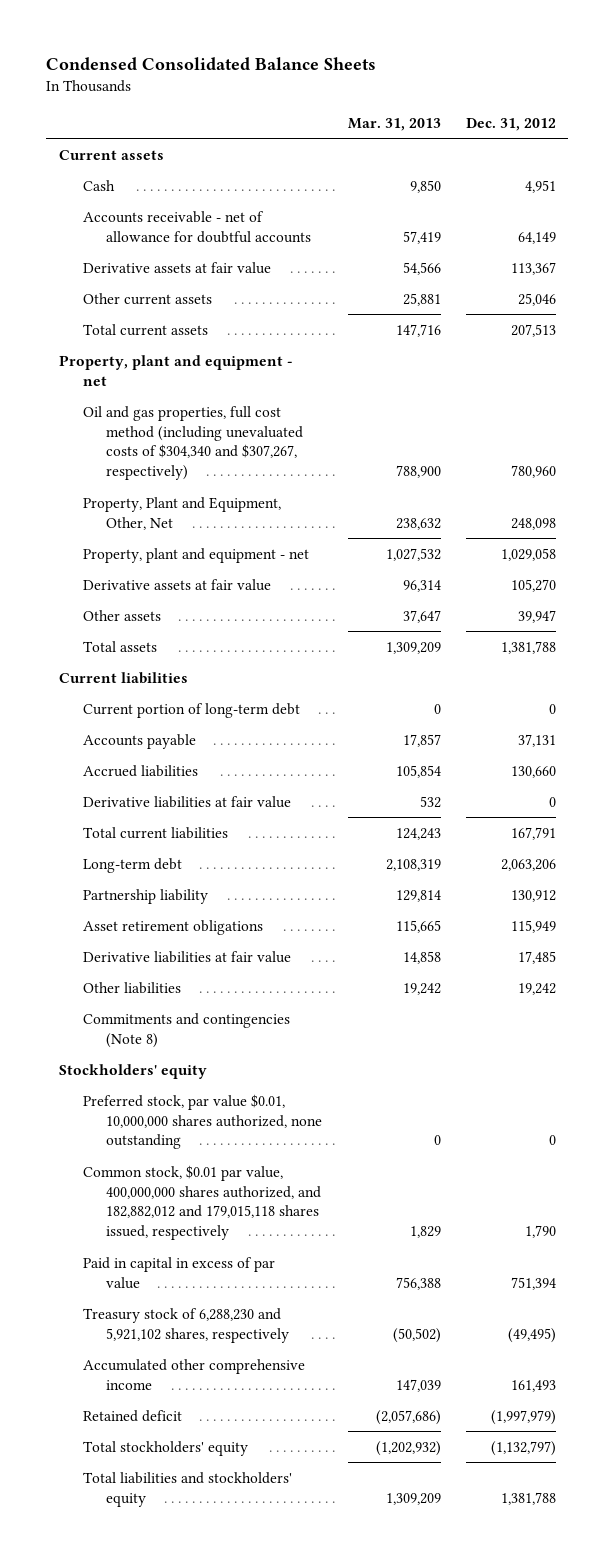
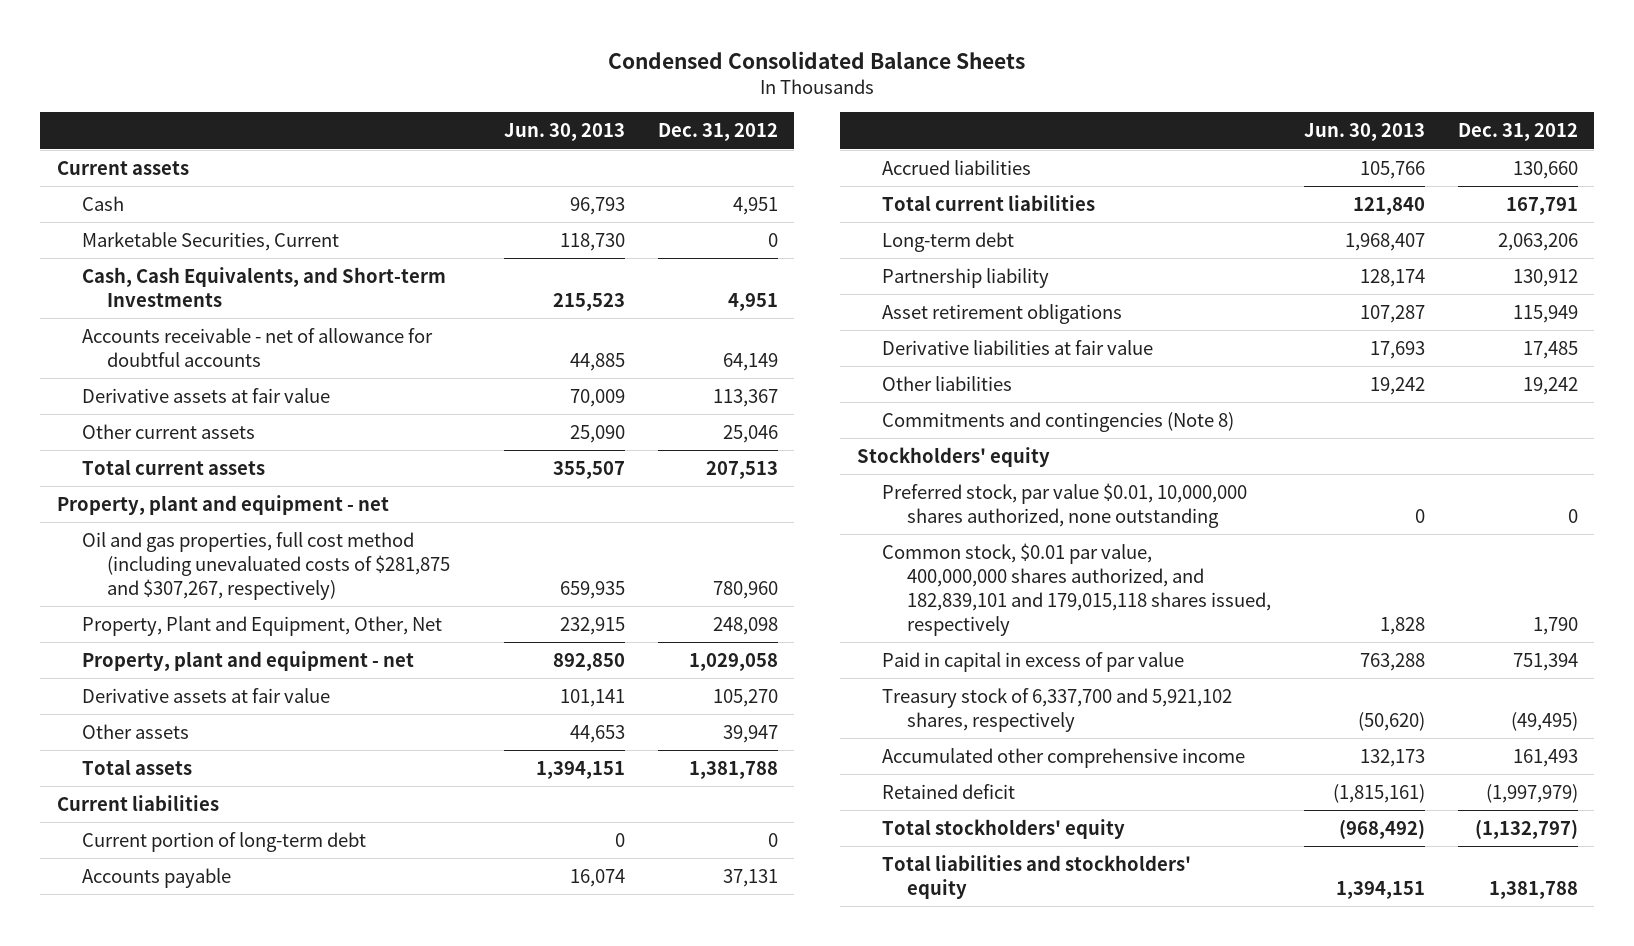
[347,117,441,131] Mar. 31, 2013 -> none
none -> [503,123,625,142] Jun. 30, 2013
none -> [81,231,339,251] Marketable Securities, Current
none -> [81,266,446,307] Cash, Cash Equivalents, and Short-term Investments
[82,405,304,481] Oil and gas properties, full cost method (including unevaluated costs of $304,340 and $307,267, respectively) -> [81,531,451,600] Oil and gas properties, full cost method (including unevaluated costs of $281,875 and $307,267, respectively)
[82,795,291,808] Derivative liabilities at fair value -> none
[82,1164,322,1241] Common stock, $0.01 par value, 400,000,000 shares authorized, and 182,882,012 and 179,015,118 shares issued, respectively -> [881,542,1272,636] Common stock, $0.01 par value, 400,000,000 shares authorized, and 182,839,101 and 179,015,118 shares issued, respectively
[82,1307,290,1343] Treasury stock of 6,288,230 and 5,921,102 shares, respectively -> [881,687,1232,732] Treasury stock of 6,337,700 and 5,921,102 shares, respectively

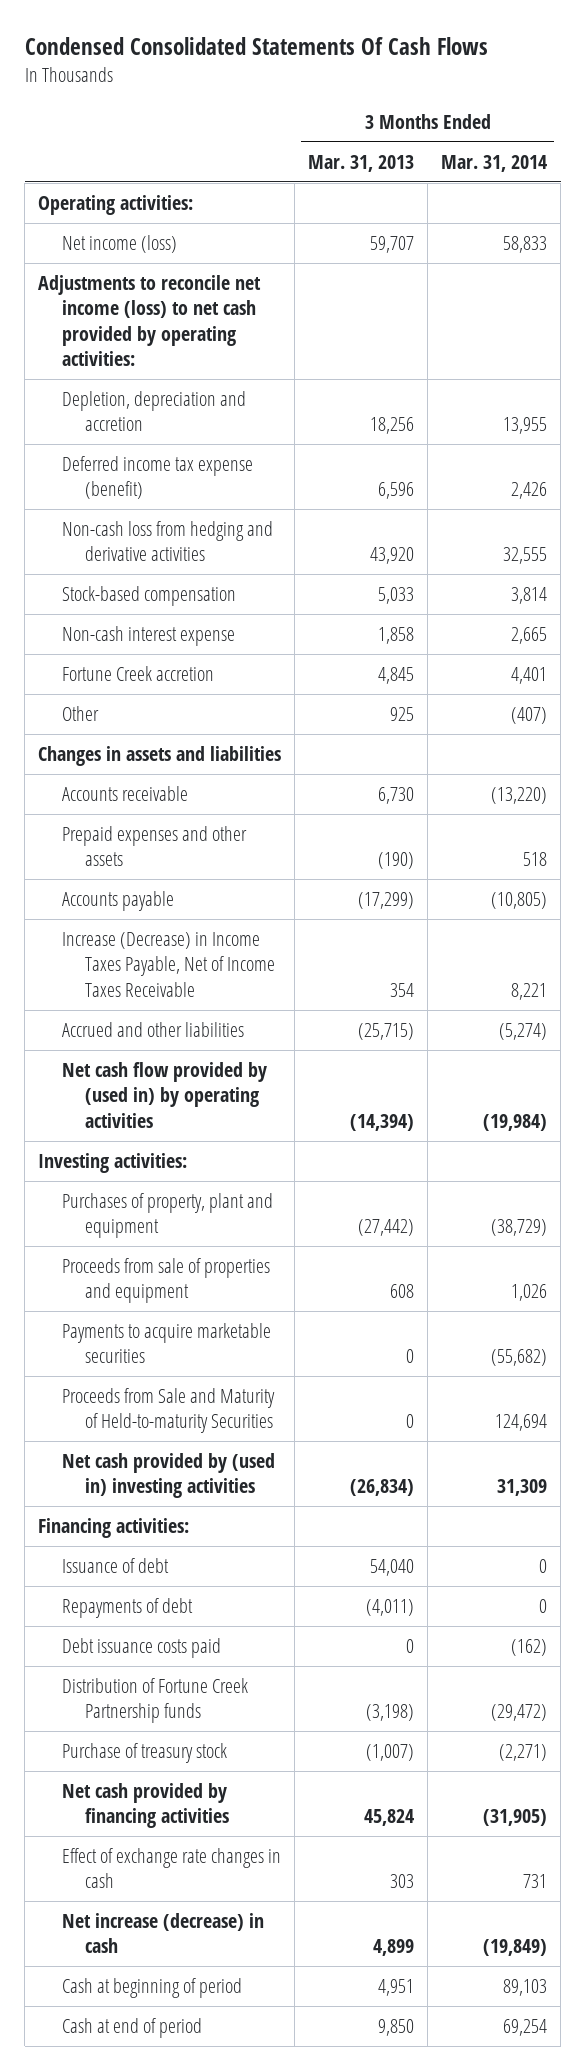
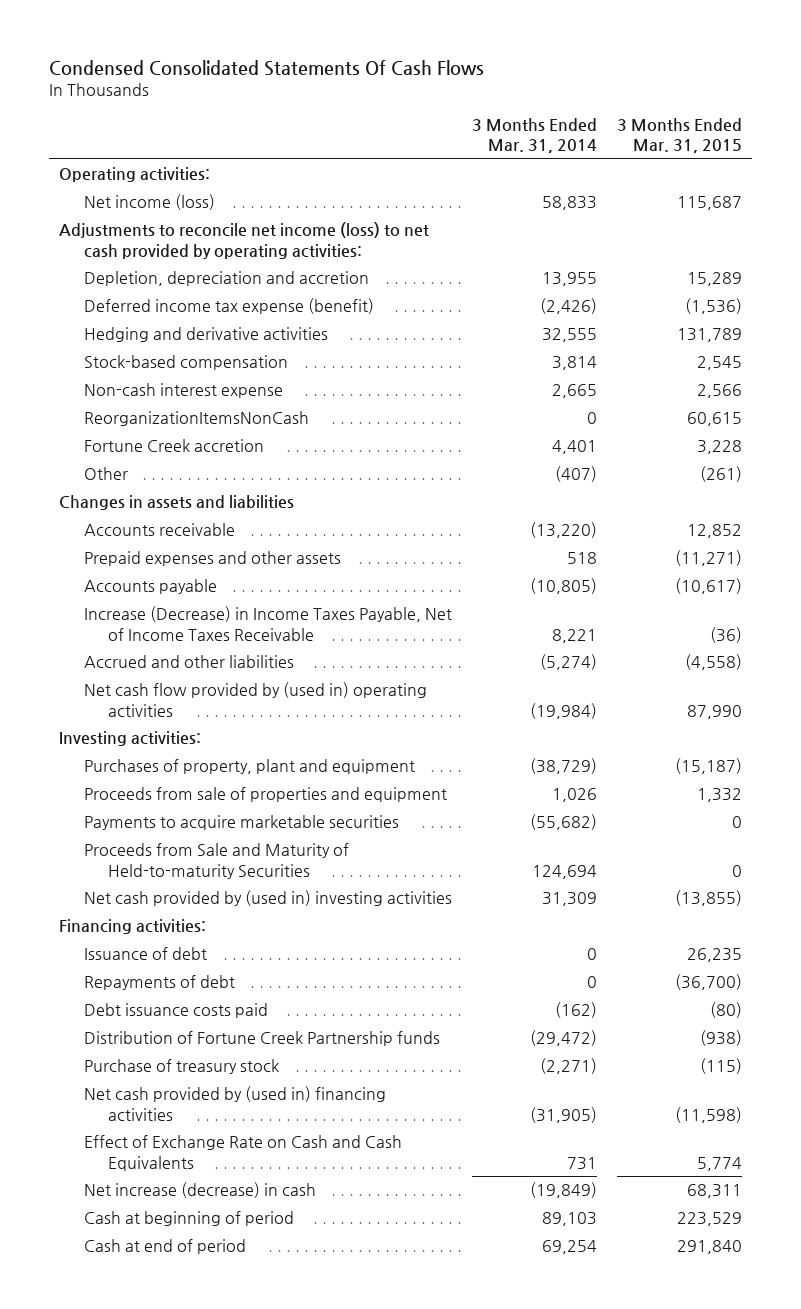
[308,154,415,172] Mar. 31, 2013 -> none
none -> [616,117,742,154] 3 Months Ended Mar. 31, 2015
[511,482,548,500] 2,426 -> [539,298,597,315] (2,426)
[61,521,273,562] Non-cash loss from hedging and derivative activities -> [83,327,328,343] Hedging and derivative activities
none -> [83,411,309,427] ReorganizationItemsNonCash
[61,1062,267,1128] Net cash flow provided by (used in) by operating activities -> [83,682,427,717] Net cash flow provided by (used in) operating activities
[61,1783,230,1829] Net cash provided by financing activities -> [83,1086,386,1121] Net cash provided by (used in) financing activities
[61,1848,281,1889] Effect of exchange rate changes in cash -> [83,1135,402,1171] Effect of Exchange Rate on Cash and Cash Equivalents

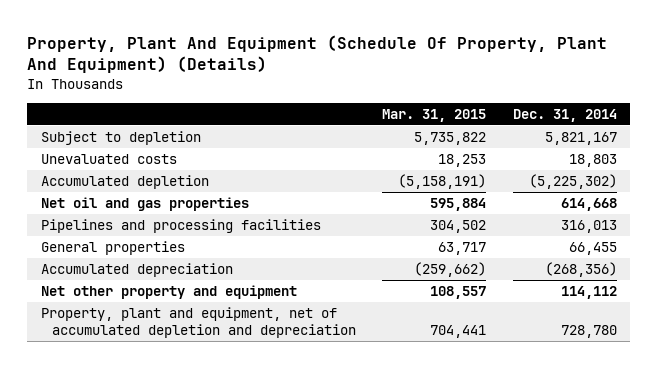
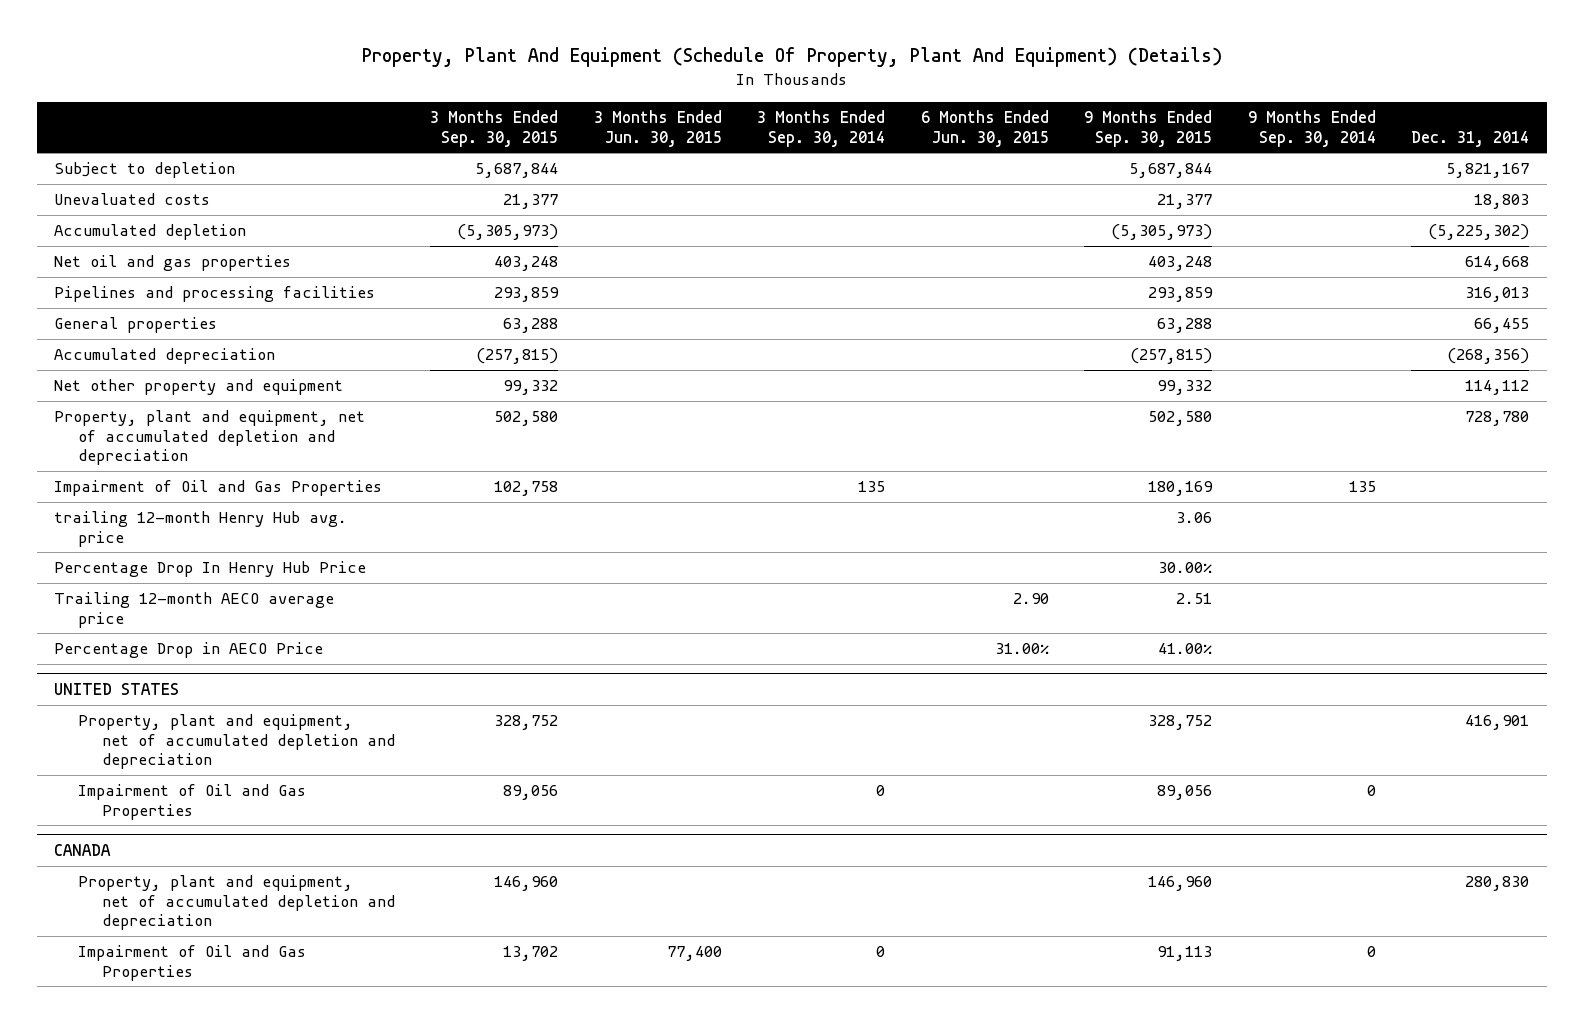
[382,108,487,122] Mar. 31, 2015 -> none
none -> [430,109,559,147] 3 Months Ended Sep. 30, 2015
none -> [593,109,722,147] 3 Months Ended Jun. 30, 2015
none -> [757,109,886,147] 3 Months Ended Sep. 30, 2014
none -> [920,109,1049,147] 6 Months Ended Jun. 30, 2015
none -> [1084,109,1213,147] 9 Months Ended Sep. 30, 2015
none -> [1247,109,1376,147] 9 Months Ended Sep. 30, 2014
none -> [54,480,383,497] Impairment of Oil and Gas Properties
none -> [54,511,348,547] trailing 12-month Henry Hub avg. price
none -> [54,561,367,578] Percentage Drop In Henry Hub Price
none -> [54,592,335,628] Trailing 12-month AECO average price
none -> [54,642,324,659] Percentage Drop in AECO Price
none -> [54,683,180,696] UNITED STATES
none -> [78,714,395,770] Property, plant and equipment, net of accumulated depletion and depreciation
none -> [78,784,307,820] Impairment of Oil and Gas Properties
none -> [54,844,112,857] CANADA
none -> [78,875,395,931] Property, plant and equipment, net of accumulated depletion and depreciation
none -> [78,945,307,981] Impairment of Oil and Gas Properties

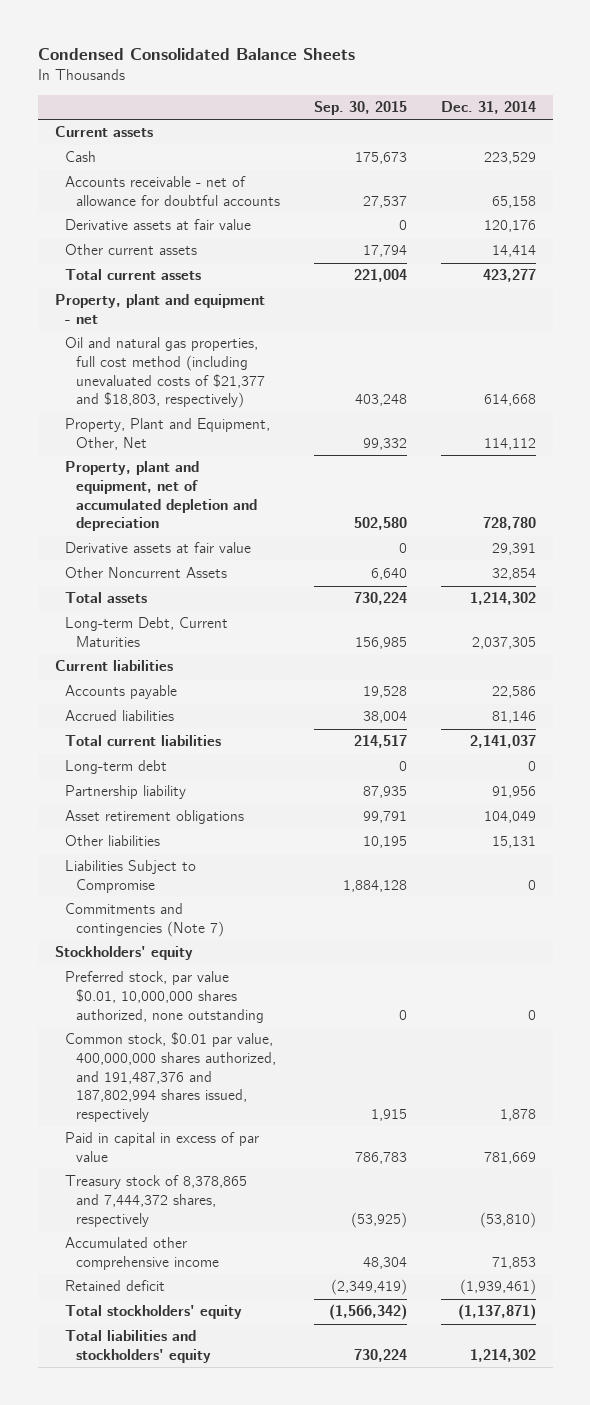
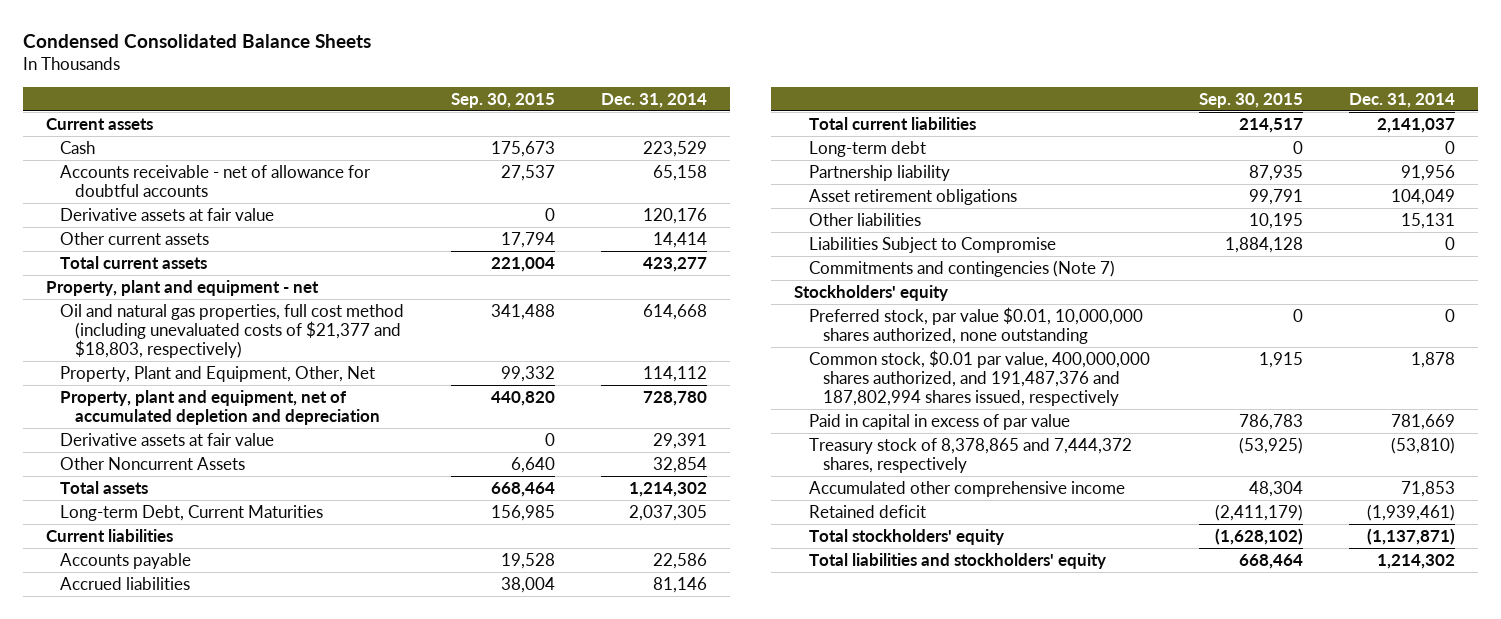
[354,394,407,407] 403,248 -> [490,304,555,321] 341,488
[353,517,407,531] 502,580 -> [490,391,555,407] 440,820
[353,592,407,606] 730,224 -> [490,482,555,498] 668,464
[330,1279,407,1296] (2,349,419) -> [1214,504,1303,522] (2,411,179)
[328,1304,407,1321] (1,566,342) -> [1214,528,1303,546] (1,628,102)
[353,1349,407,1363] 730,224 -> [1238,554,1303,570] 668,464

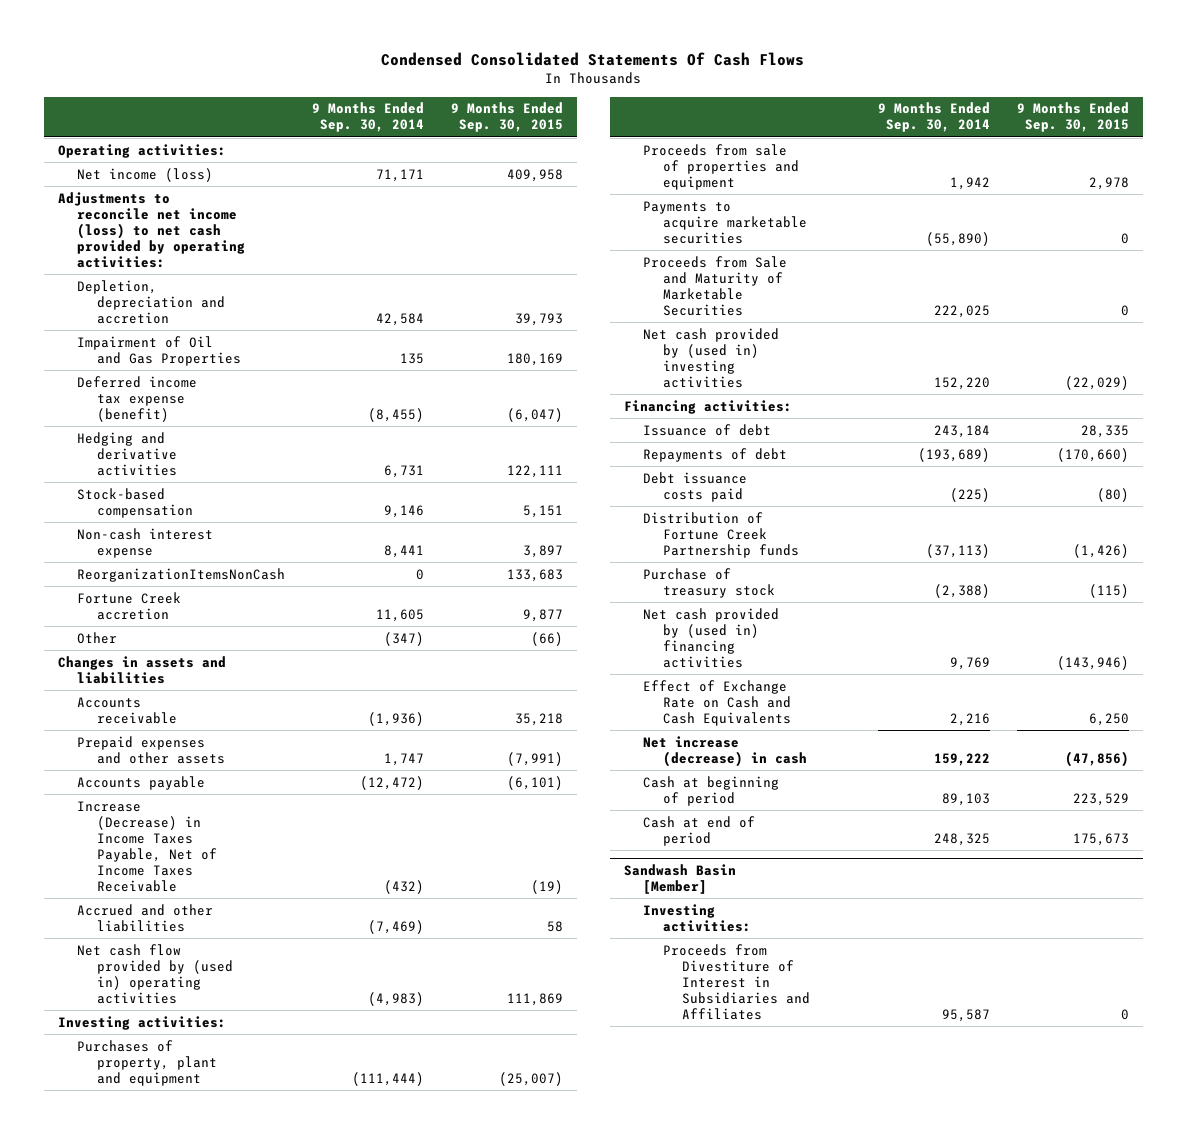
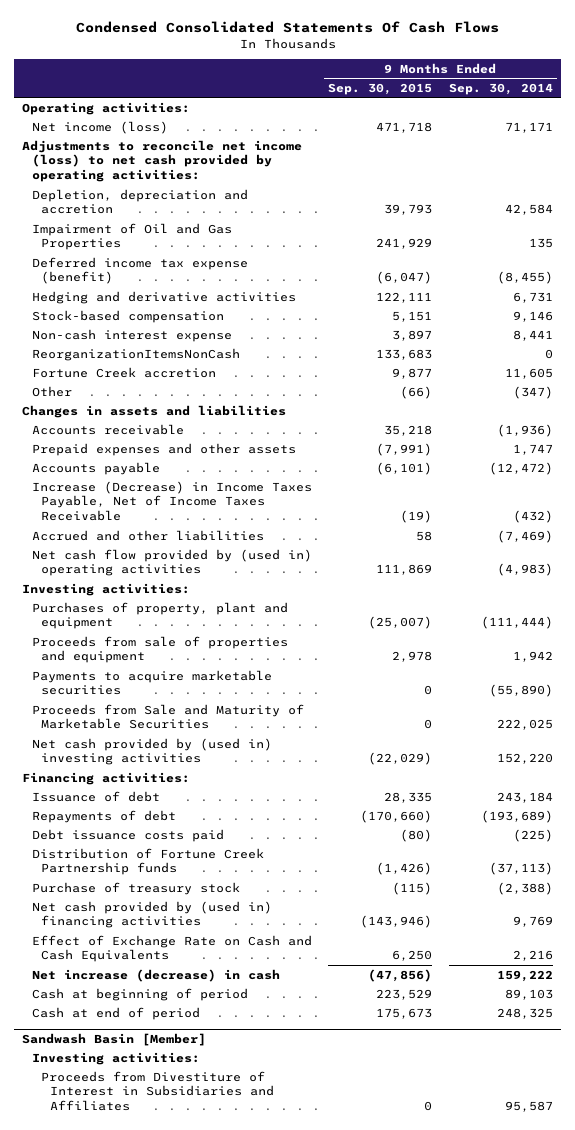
[507,168,564,182] 409,958 -> [376,121,433,133] 471,718
[507,352,564,366] 180,169 -> [376,238,433,250] 241,929

